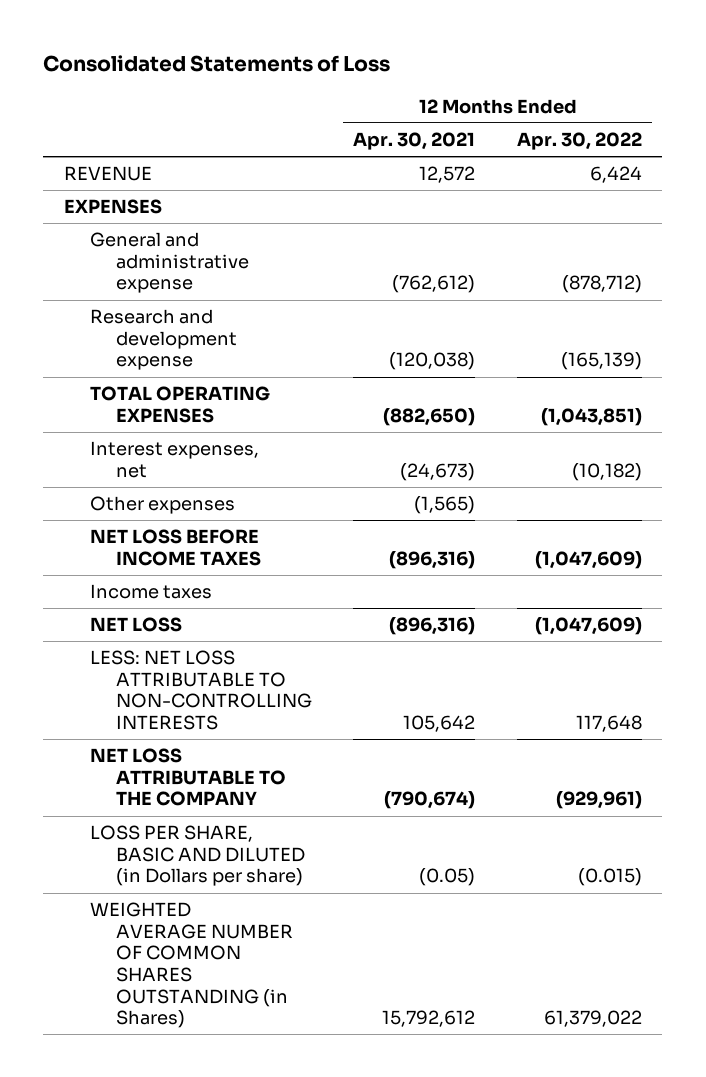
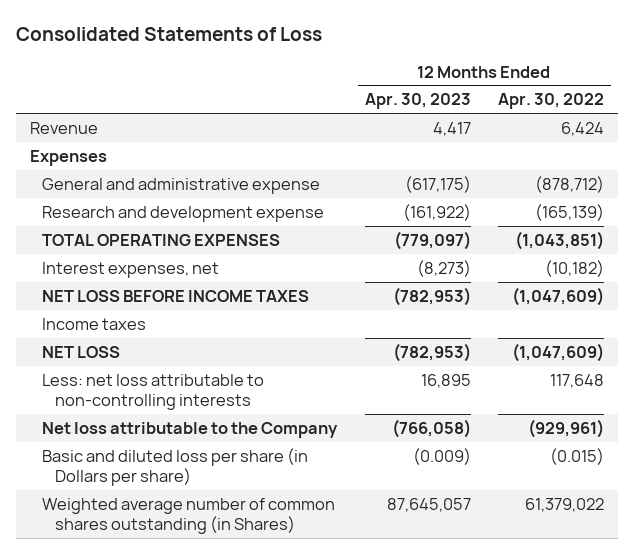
[353,132,476,151] Apr. 30, 2021 -> none
none -> [364,93,471,110] Apr. 30, 2023
[64,166,153,182] REVENUE -> [29,121,98,134] Revenue
[64,199,163,215] EXPENSES -> [29,149,107,166] Expenses
[90,496,236,515] Other expenses -> none
[90,650,313,731] LESS: NET LOSS ATTRIBUTABLE TO NON-CONTROLLING INTERESTS -> [42,373,265,411] Less: net loss attributable to non-controlling interests
[90,748,287,807] NET LOSS ATTRIBUTABLE TO THE COMPANY -> [42,421,339,438] Net loss attributable to the Company
[90,825,306,887] LOSS PER SHARE, BASIC AND DILUTED (in Dollars per share) -> [42,447,309,487] Basic and diluted loss per share (in Dollars per share)
[90,902,294,1029] WEIGHTED AVERAGE NUMBER OF COMMON SHARES OUTSTANDING (in Shares) -> [42,497,336,535] Weighted average number of common shares outstanding (in Shares)

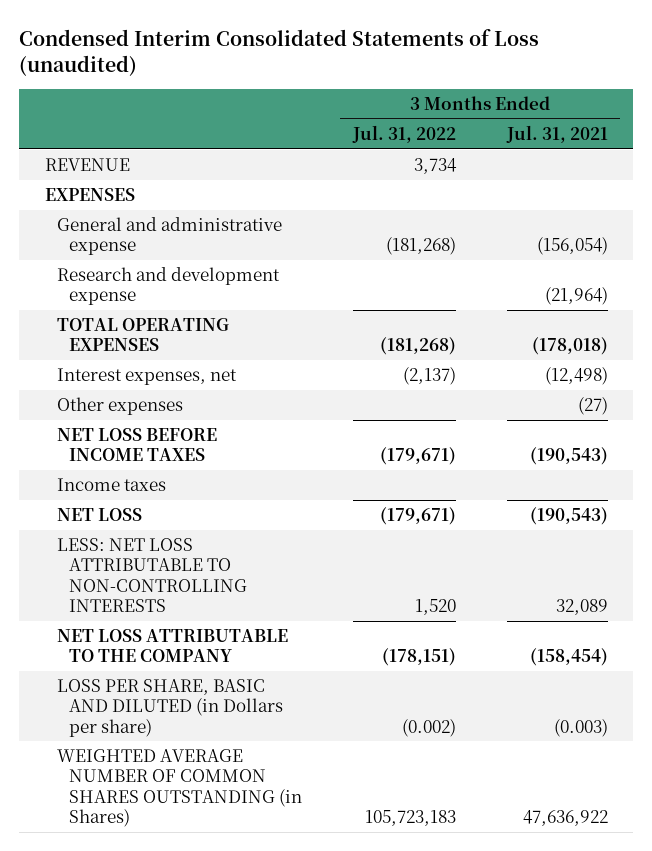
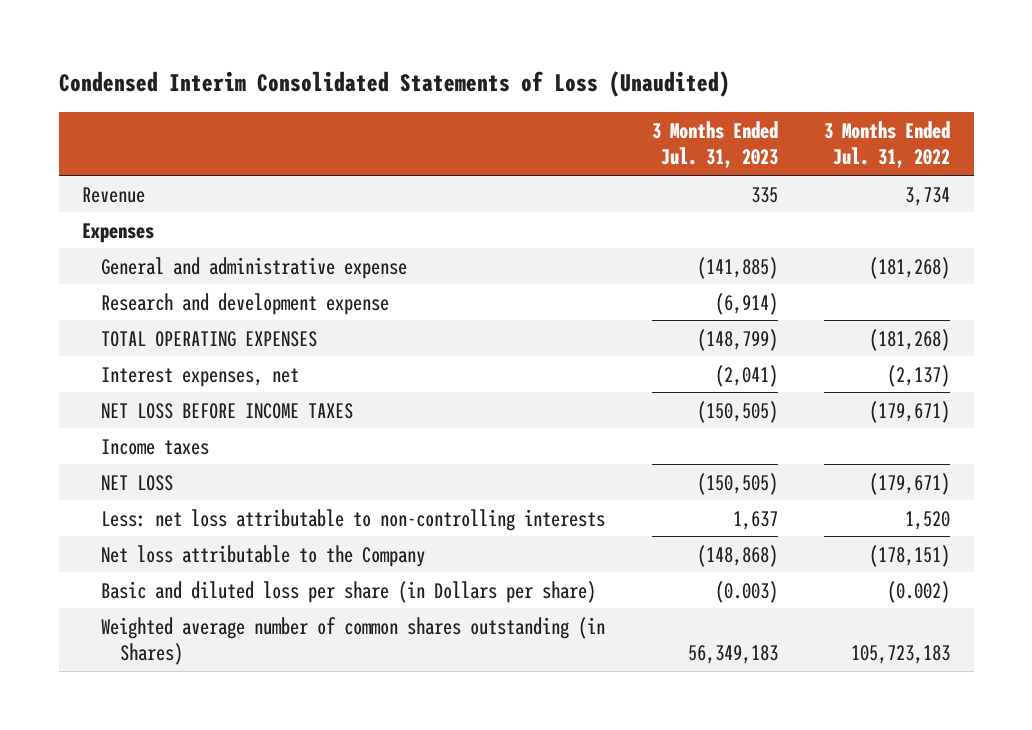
[19,28,540,77] Condensed Interim Consolidated Statements of Loss (unaudited) -> [58,71,730,98] Condensed Interim Consolidated Statements of Loss (Unaudited)
[505,125,608,144] Jul. 31, 2021 -> none
none -> [651,120,778,169] 3 Months Ended Jul. 31, 2023
[44,158,130,172] REVENUE -> [81,186,145,203] Revenue
[44,188,135,202] EXPENSES -> [81,222,154,243] Expenses
[56,397,183,416] Other expenses -> none
[56,538,247,613] LESS: NET LOSS ATTRIBUTABLE TO NON-CONTROLLING INTERESTS -> [101,508,606,531] Less: net loss attributable to non-controlling interests
[56,629,288,663] NET LOSS ATTRIBUTABLE TO THE COMPANY -> [101,544,426,567] Net loss attributable to the Company
[56,679,283,737] LOSS PER SHARE, BASIC AND DILUTED (in Dollars per share) -> [101,580,597,603] Basic and diluted loss per share (in Dollars per share)
[56,749,302,828] WEIGHTED AVERAGE NUMBER OF COMMON SHARES OUTSTANDING (in Shares) -> [101,616,606,665] Weighted average number of common shares outstanding (in Shares)

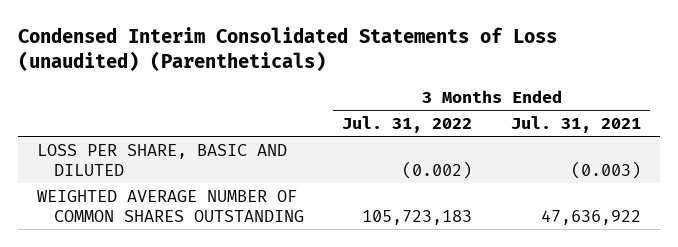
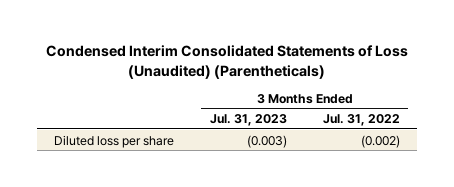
[17,26,557,72] Condensed Interim Consolidated Statements of Loss (unaudited) (Parentheticals) -> [46,45,409,79] Condensed Interim Consolidated Statements of Loss (Unaudited) (Parentheticals)
[510,115,641,133] Jul. 31, 2021 -> none
none -> [210,114,288,127] Jul. 31, 2023
[36,189,305,222] WEIGHTED AVERAGE NUMBER OF COMMON SHARES OUTSTANDING -> none
[36,143,287,176] LOSS PER SHARE, BASIC AND DILUTED -> [54,134,175,148] Diluted loss per share

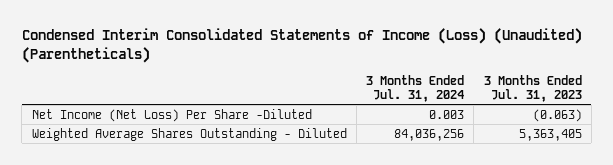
[46,45,409,79] Condensed Interim Consolidated Statements of Loss (Unaudited) (Parentheticals) -> [21,28,582,64] Condensed Interim Consolidated Statements of Income (Loss) (Unaudited) (Parentheticals)
[322,114,400,127] Jul. 31, 2022 -> none
none -> [366,74,465,102] 3 Months Ended Jul. 31, 2024
[54,134,175,148] Diluted loss per share -> [31,108,312,122] Net Income (Net Loss) Per Share -Diluted
[247,134,288,148] (0.003) -> [532,108,582,122] (0.063)
none -> [31,127,347,141] Weighted Average Shares Outstanding - Diluted

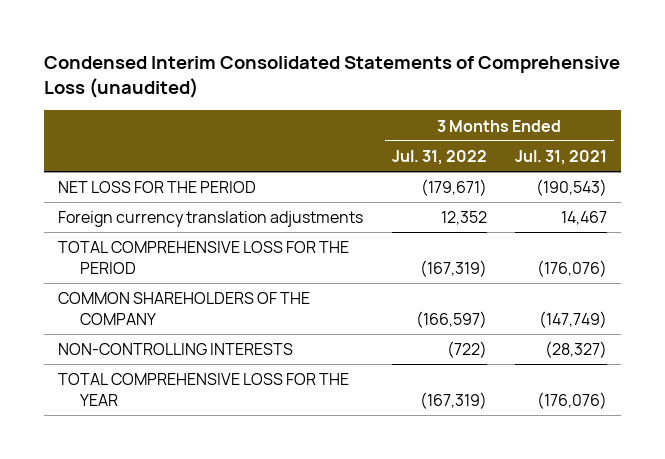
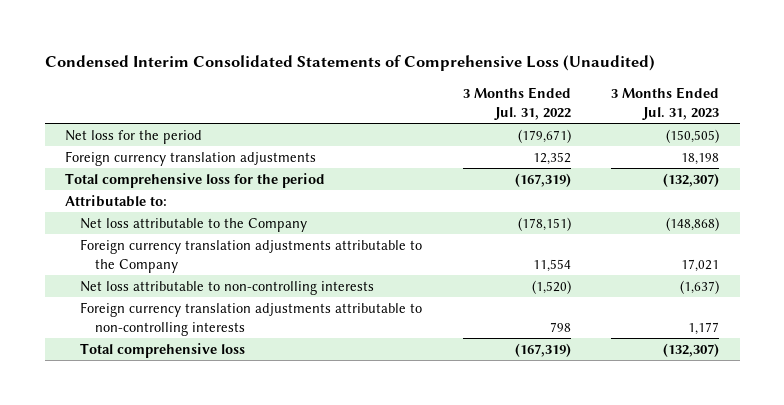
[43,56,620,99] Condensed Interim Consolidated Statements of Comprehensive Loss (unaudited) -> [44,55,655,72] Condensed Interim Consolidated Statements of Comprehensive Loss (Unaudited)
[515,149,608,165] Jul. 31, 2021 -> none
none -> [611,86,720,120] 3 Months Ended Jul. 31, 2023
[58,181,257,194] NET LOSS FOR THE PERIOD -> [65,129,203,144] Net loss for the period
[58,241,350,274] TOTAL COMPREHENSIVE LOSS FOR THE PERIOD -> [65,172,326,188] Total comprehensive loss for the period
none -> [65,194,168,207] Attributable to:
[58,292,311,325] COMMON SHAREHOLDERS OF THE COMPANY -> [80,217,308,232] Net loss attributable to the Company
[415,310,487,328] (166,597) -> [517,216,571,231] (178,151)
none -> [80,238,423,273] Foreign currency translation adjustments attributable to the Company
[58,343,294,356] NON-CONTROLLING INTERESTS -> [80,280,375,295] Net loss attributable to non-controlling interests
[446,341,487,359] (722) -> [531,279,571,294] (1,520)
none -> [80,301,423,336] Foreign currency translation adjustments attributable to non-controlling interests
[58,373,350,406] TOTAL COMPREHENSIVE LOSS FOR THE YEAR -> [80,342,246,358] Total comprehensive loss

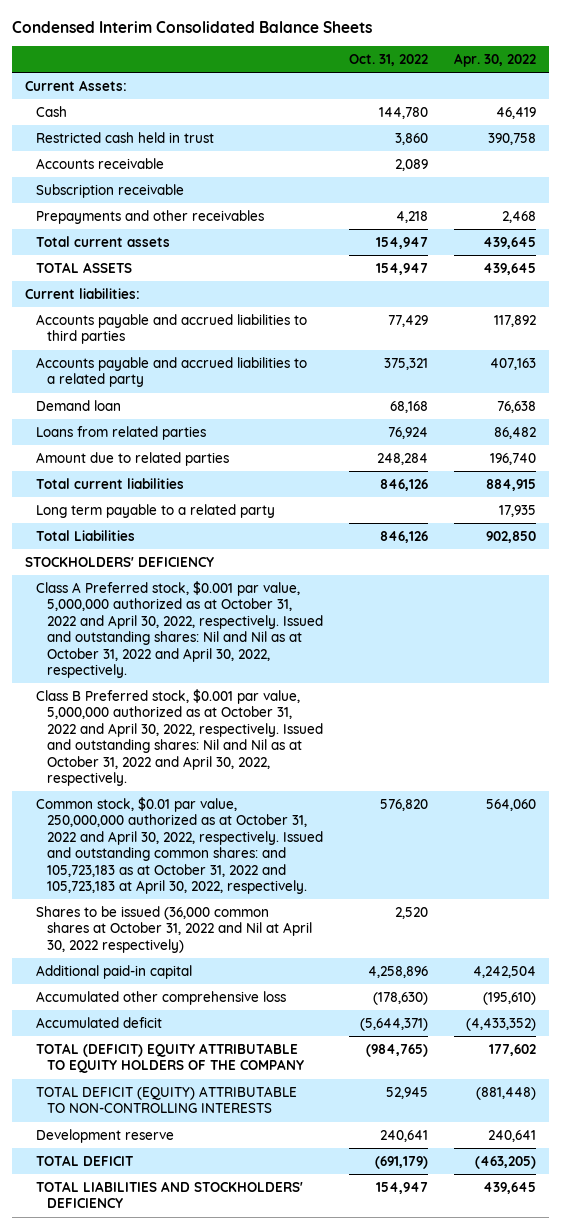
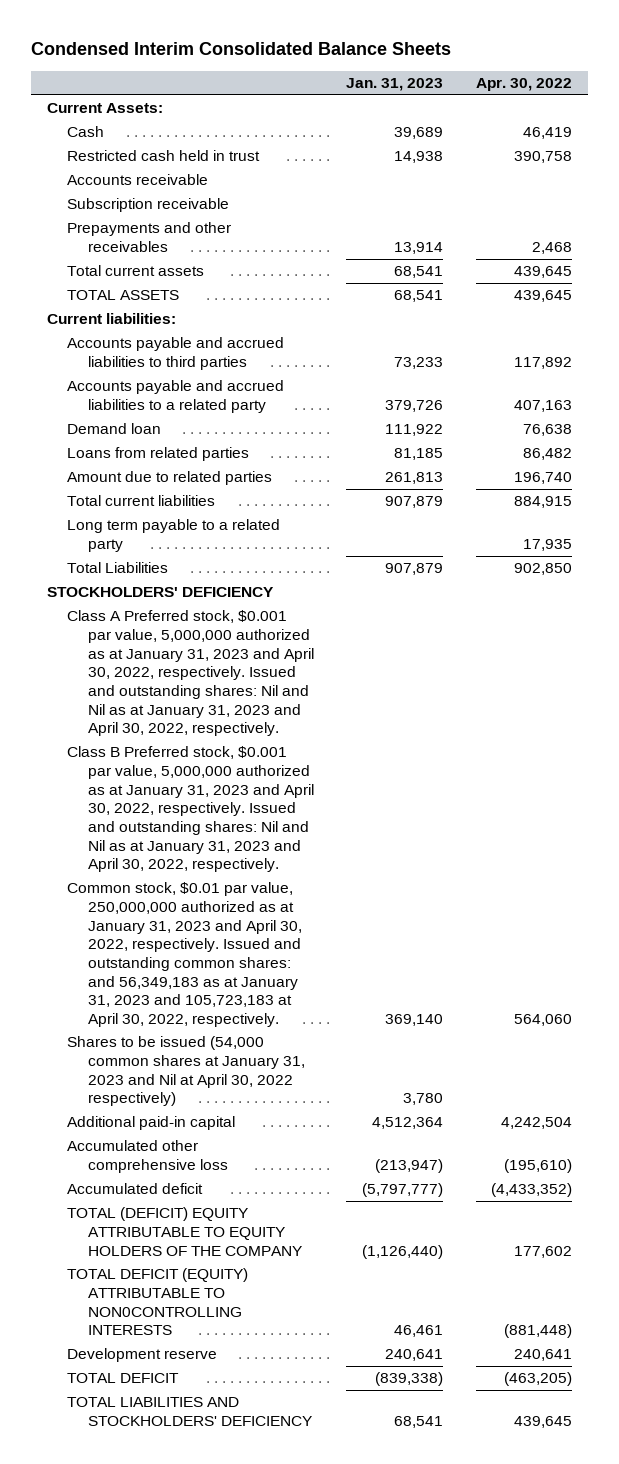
[349,54,429,67] Oct. 31, 2022 -> none
none -> [346,78,444,92] Jan. 31, 2023
[36,580,324,679] Class A Preferred stock, $0.001 par value, 5,000,000 authorized as at October 31, 2022 and April 30, 2022, respectively. Issued and outstanding shares: Nil and Nil as at October 31, 2022 and April 30, 2022, respectively. -> [67,610,314,737] Class A Preferred stock, $0.001 par value, 5,000,000 authorized as at January 31, 2023 and April 30, 2022, respectively. Issued and outstanding shares: Nil and Nil as at January 31, 2023 and April 30, 2022, respectively.
[36,688,324,787] Class B Preferred stock, $0.001 par value, 5,000,000 authorized as at October 31, 2022 and April 30, 2022, respectively. Issued and outstanding shares: Nil and Nil as at October 31, 2022 and April 30, 2022, respectively. -> [67,746,314,873] Class B Preferred stock, $0.001 par value, 5,000,000 authorized as at January 31, 2023 and April 30, 2022, respectively. Issued and outstanding shares: Nil and Nil as at January 31, 2023 and April 30, 2022, respectively.
[36,796,324,895] Common stock, $0.01 par value, 250,000,000 authorized as at October 31, 2022 and April 30, 2022, respectively. Issued and outstanding common shares: and 105,723,183 as at October 31, 2022 and 105,723,183 at April 30, 2022, respectively. -> [67,882,302,1027] Common stock, $0.01 par value, 250,000,000 authorized as at January 31, 2023 and April 30, 2022, respectively. Issued and outstanding common shares: and 56,349,183 as at January 31, 2023 and 105,723,183 at April 30, 2022, respectively.
[36,905,313,953] Shares to be issued (36,000 common shares at October 31, 2022 and Nil at April 30, 2022 respectively) -> [67,1036,305,1107] Shares to be issued (54,000 common shares at January 31, 2023 and Nil at April 30, 2022 respectively)
[36,1085,298,1114] TOTAL DEFICIT (EQUITY) ATTRIBUTABLE TO NON-CONTROLLING INTERESTS -> [67,1268,249,1336] TOTAL DEFICIT (EQUITY) ATTRIBUTABLE TO NON0CONTROLLING INTERESTS

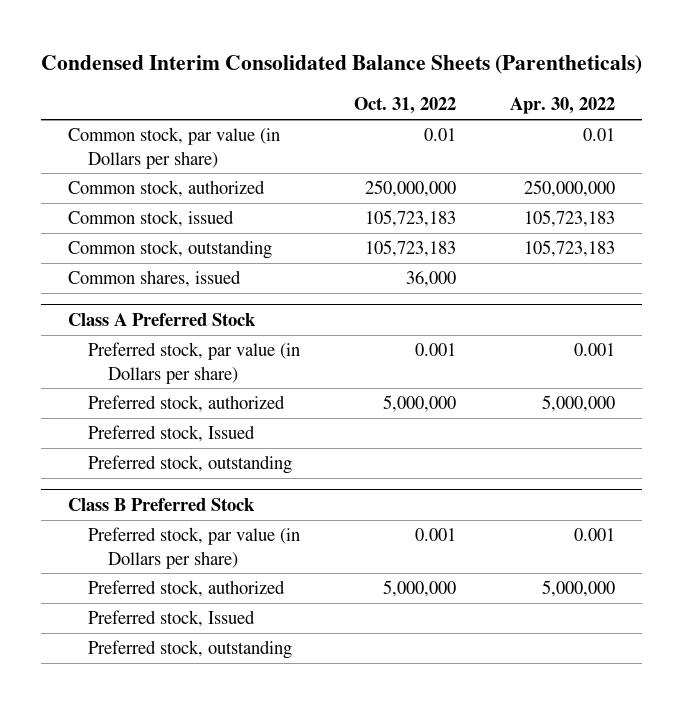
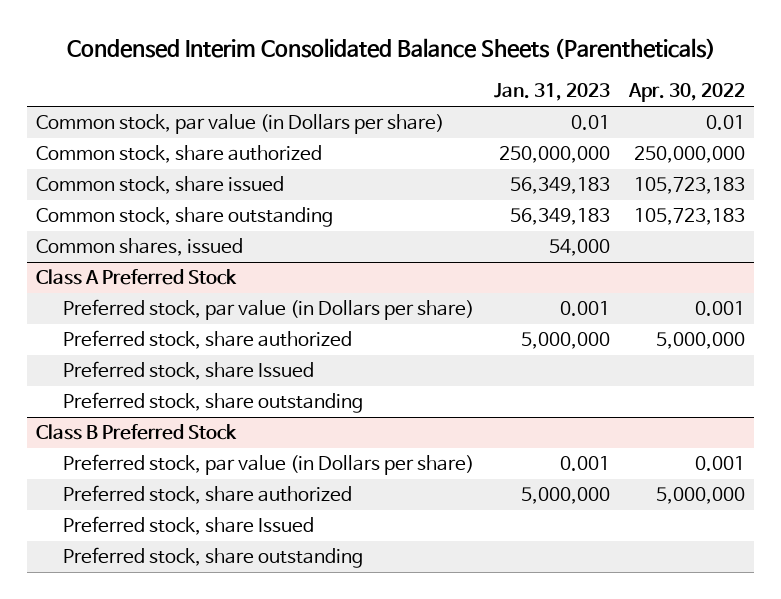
[354,97,457,115] Oct. 31, 2022 -> none
none -> [493,83,610,102] Jan. 31, 2023
[68,180,266,198] Common stock, authorized -> [36,145,323,164] Common stock, share authorized
[68,210,235,228] Common stock, issued -> [36,176,285,195] Common stock, share issued
[68,240,273,260] Common stock, outstanding -> [36,207,334,228] Common stock, share outstanding
[88,395,286,413] Preferred stock, authorized -> [63,330,353,350] Preferred stock, share authorized
[88,425,256,443] Preferred stock, Issued -> [63,361,315,381] Preferred stock, share Issued
[88,455,293,475] Preferred stock, outstanding -> [63,392,364,414] Preferred stock, share outstanding
[88,580,286,598] Preferred stock, authorized -> [63,485,353,505] Preferred stock, share authorized
[88,610,256,628] Preferred stock, Issued -> [63,516,315,536] Preferred stock, share Issued
[88,640,293,660] Preferred stock, outstanding -> [63,547,364,569] Preferred stock, share outstanding

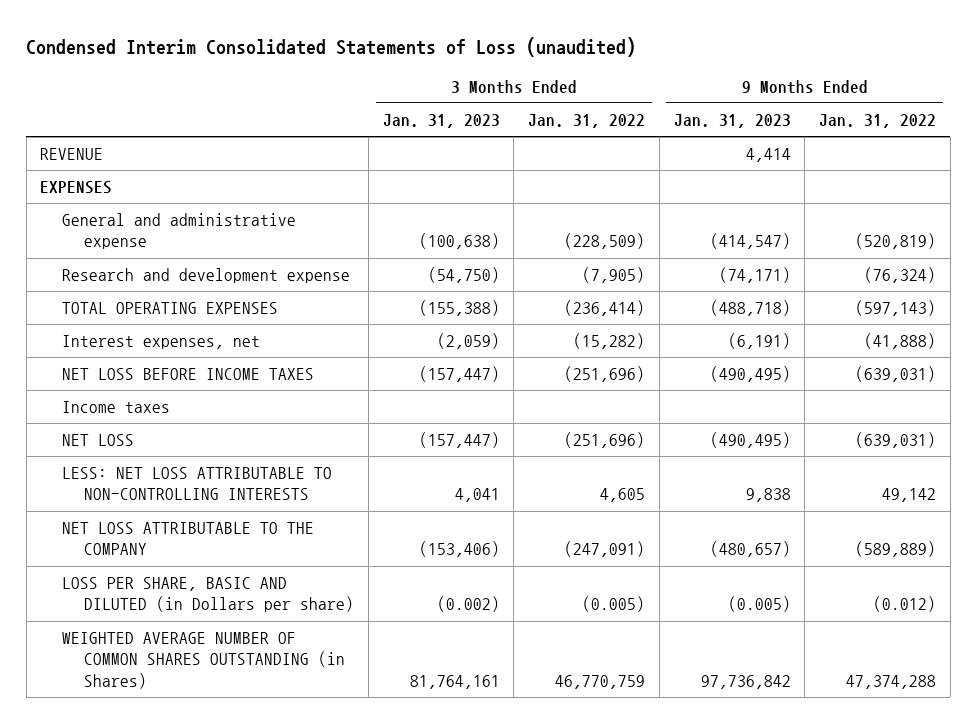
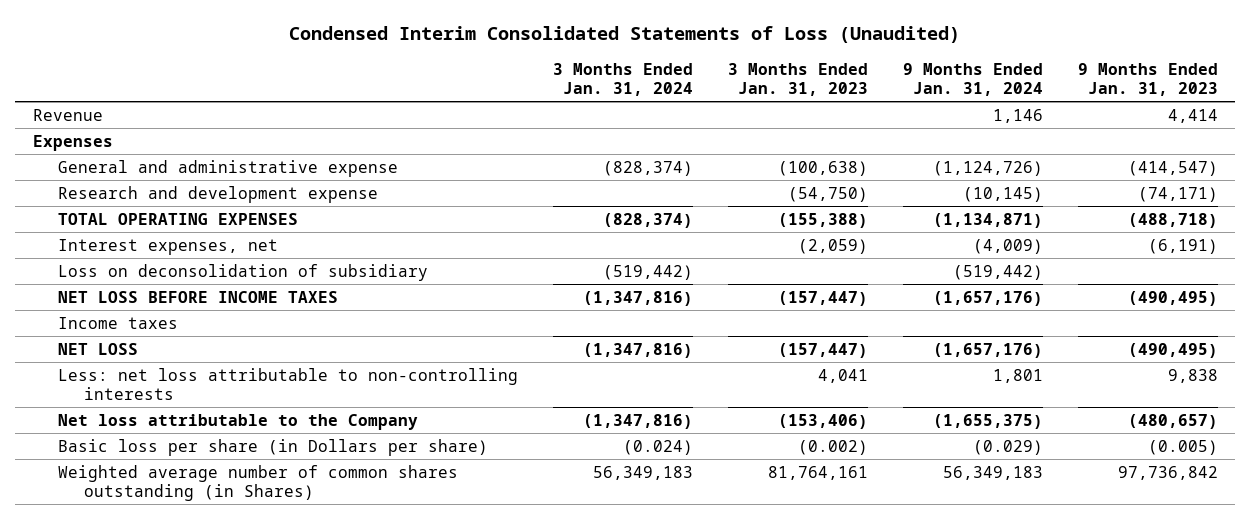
[26,36,637,57] Condensed Interim Consolidated Statements of Loss (unaudited) -> [289,26,961,44] Condensed Interim Consolidated Statements of Loss (Unaudited)
[528,113,646,128] Jan. 31, 2022 -> none
[818,113,936,128] Jan. 31, 2022 -> none
none -> [553,63,694,97] 3 Months Ended Jan. 31, 2024
none -> [902,63,1043,97] 9 Months Ended Jan. 31, 2024
[40,148,104,161] REVENUE -> [32,108,103,121] Revenue
[40,181,113,195] EXPENSES -> [32,134,113,151] Expenses
none -> [58,263,429,281] Loss on deconsolidation of subsidiary
[62,467,333,501] LESS: NET LOSS ATTRIBUTABLE TO NON-CONTROLLING INTERESTS -> [58,367,519,400] Less: net loss attributable to non-controlling interests
[62,522,315,556] NET LOSS ATTRIBUTABLE TO THE COMPANY -> [58,413,419,430] Net loss attributable to the Company
[62,577,355,613] LOSS PER SHARE, BASIC AND DILUTED (in Dollars per share) -> [58,438,489,456] Basic loss per share (in Dollars per share)
[62,632,346,689] WEIGHTED AVERAGE NUMBER OF COMMON SHARES OUTSTANDING (in Shares) -> [58,464,459,501] Weighted average number of common shares outstanding (in Shares)

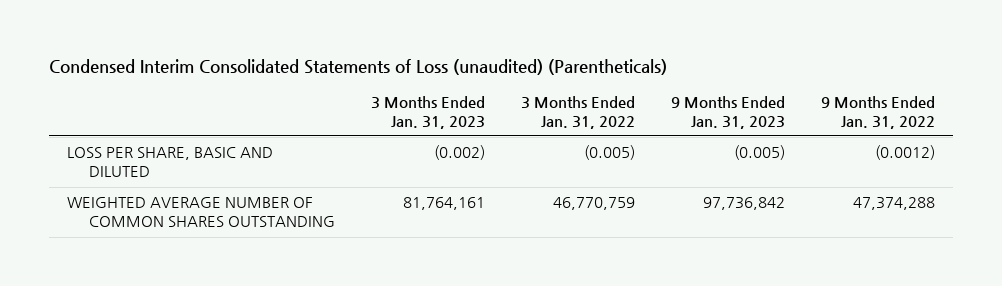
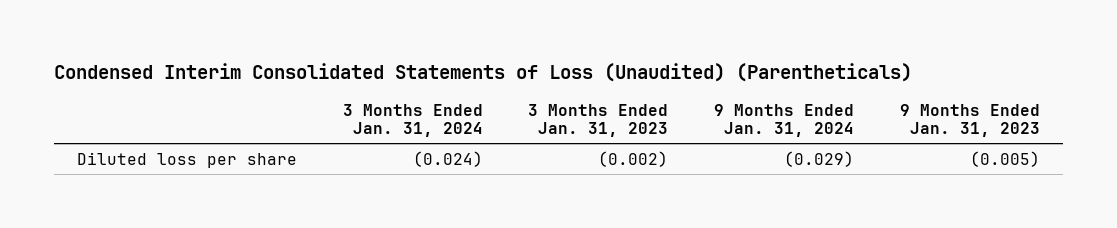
[48,58,667,75] Condensed Interim Consolidated Statements of Loss (unaudited) (Parentheticals) -> [54,62,913,82] Condensed Interim Consolidated Statements of Loss (Unaudited) (Parentheticals)
[520,95,635,129] 3 Months Ended Jan. 31, 2022 -> none
[820,95,935,129] 9 Months Ended Jan. 31, 2022 -> none
none -> [342,103,483,138] 3 Months Ended Jan. 31, 2024
none -> [714,103,855,138] 9 Months Ended Jan. 31, 2024
[66,197,335,228] WEIGHTED AVERAGE NUMBER OF COMMON SHARES OUTSTANDING -> none
[66,147,273,178] LOSS PER SHARE, BASIC AND DILUTED -> [76,151,297,168] Diluted loss per share

